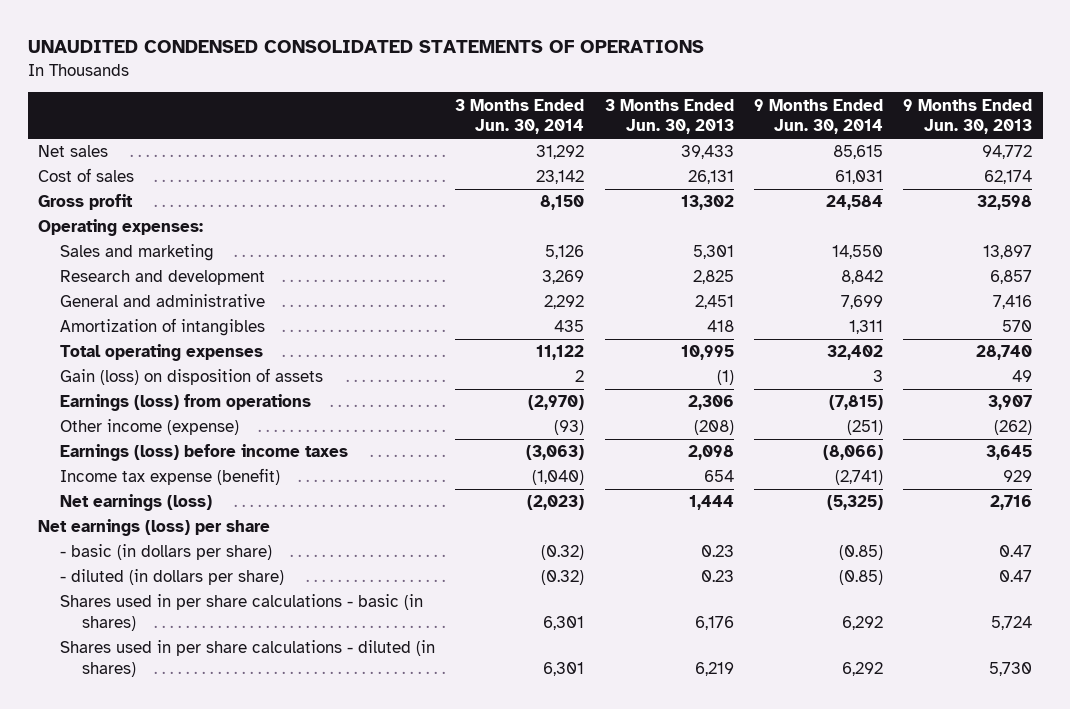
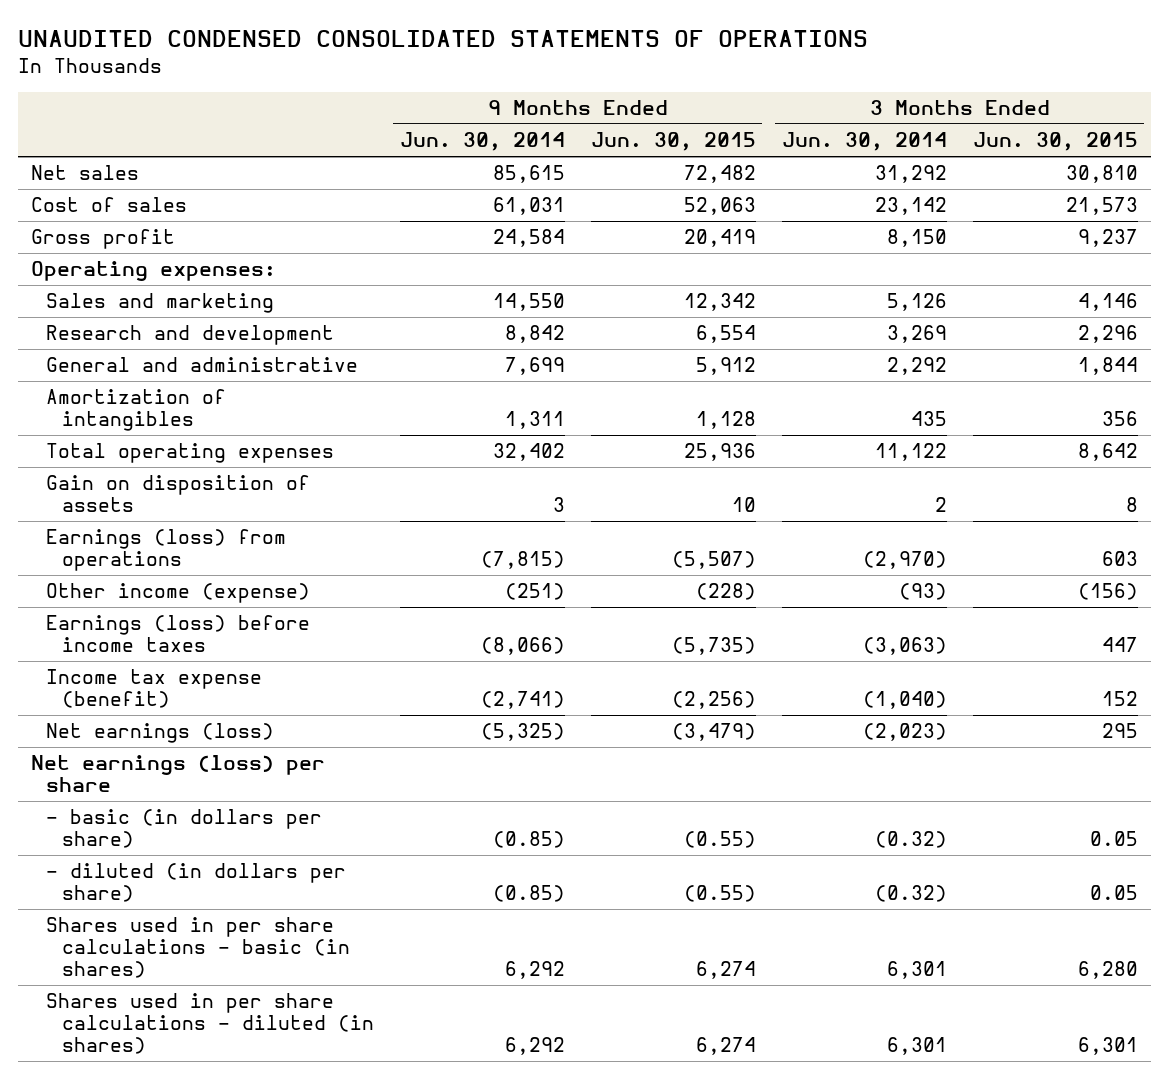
[604,98,734,134] 3 Months Ended Jun. 30, 2013 -> none
[903,98,1033,134] 9 Months Ended Jun. 30, 2013 -> none
none -> [590,132,756,152] Jun. 30, 2015
none -> [972,132,1138,152] Jun. 30, 2015
[60,368,324,386] Gain (loss) on disposition of assets -> [46,475,311,513] Gain on disposition of assets

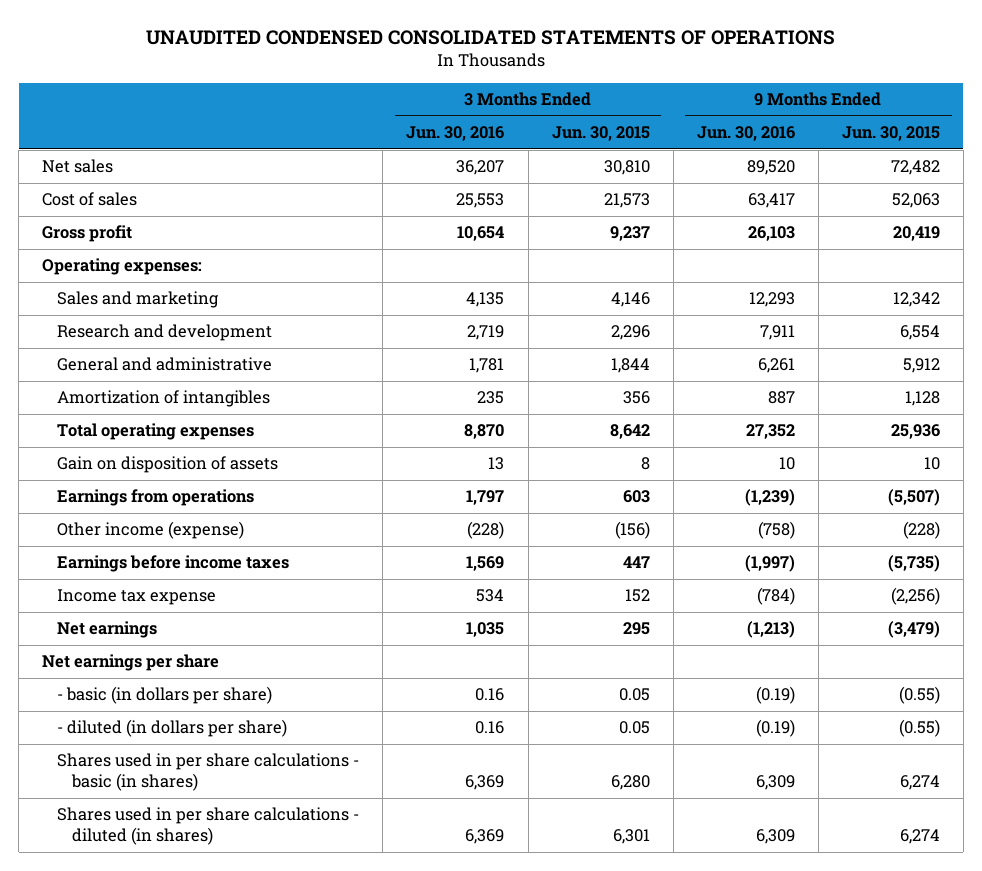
[399,132,565,152] Jun. 30, 2014 -> none
[781,132,947,152] Jun. 30, 2014 -> none
none -> [406,126,505,142] Jun. 30, 2016
none -> [696,126,795,142] Jun. 30, 2016
[46,529,287,572] Earnings (loss) from operations -> [57,489,255,507] Earnings from operations
[46,615,311,653] Earnings (loss) before income taxes -> [57,555,290,573] Earnings before income taxes
[46,669,263,709] Income tax expense (benefit) -> [57,589,217,606] Income tax expense
[46,723,275,744] Net earnings (loss) -> [57,621,158,639] Net earnings
[30,755,325,793] Net earnings (loss) per share -> [42,654,220,672] Net earnings per share

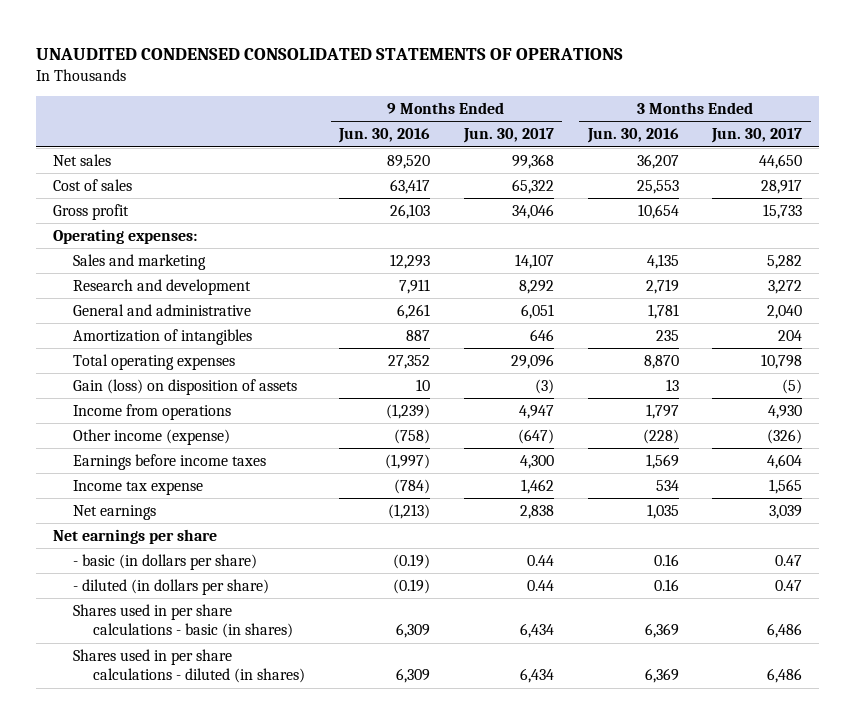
[551,126,650,142] Jun. 30, 2015 -> none
[841,126,940,142] Jun. 30, 2015 -> none
none -> [462,128,554,144] Jun. 30, 2017
none -> [711,128,803,144] Jun. 30, 2017
[57,456,279,474] Gain on disposition of assets -> [73,378,298,395] Gain (loss) on disposition of assets
[57,489,255,507] Earnings from operations -> [73,403,232,420] Income from operations

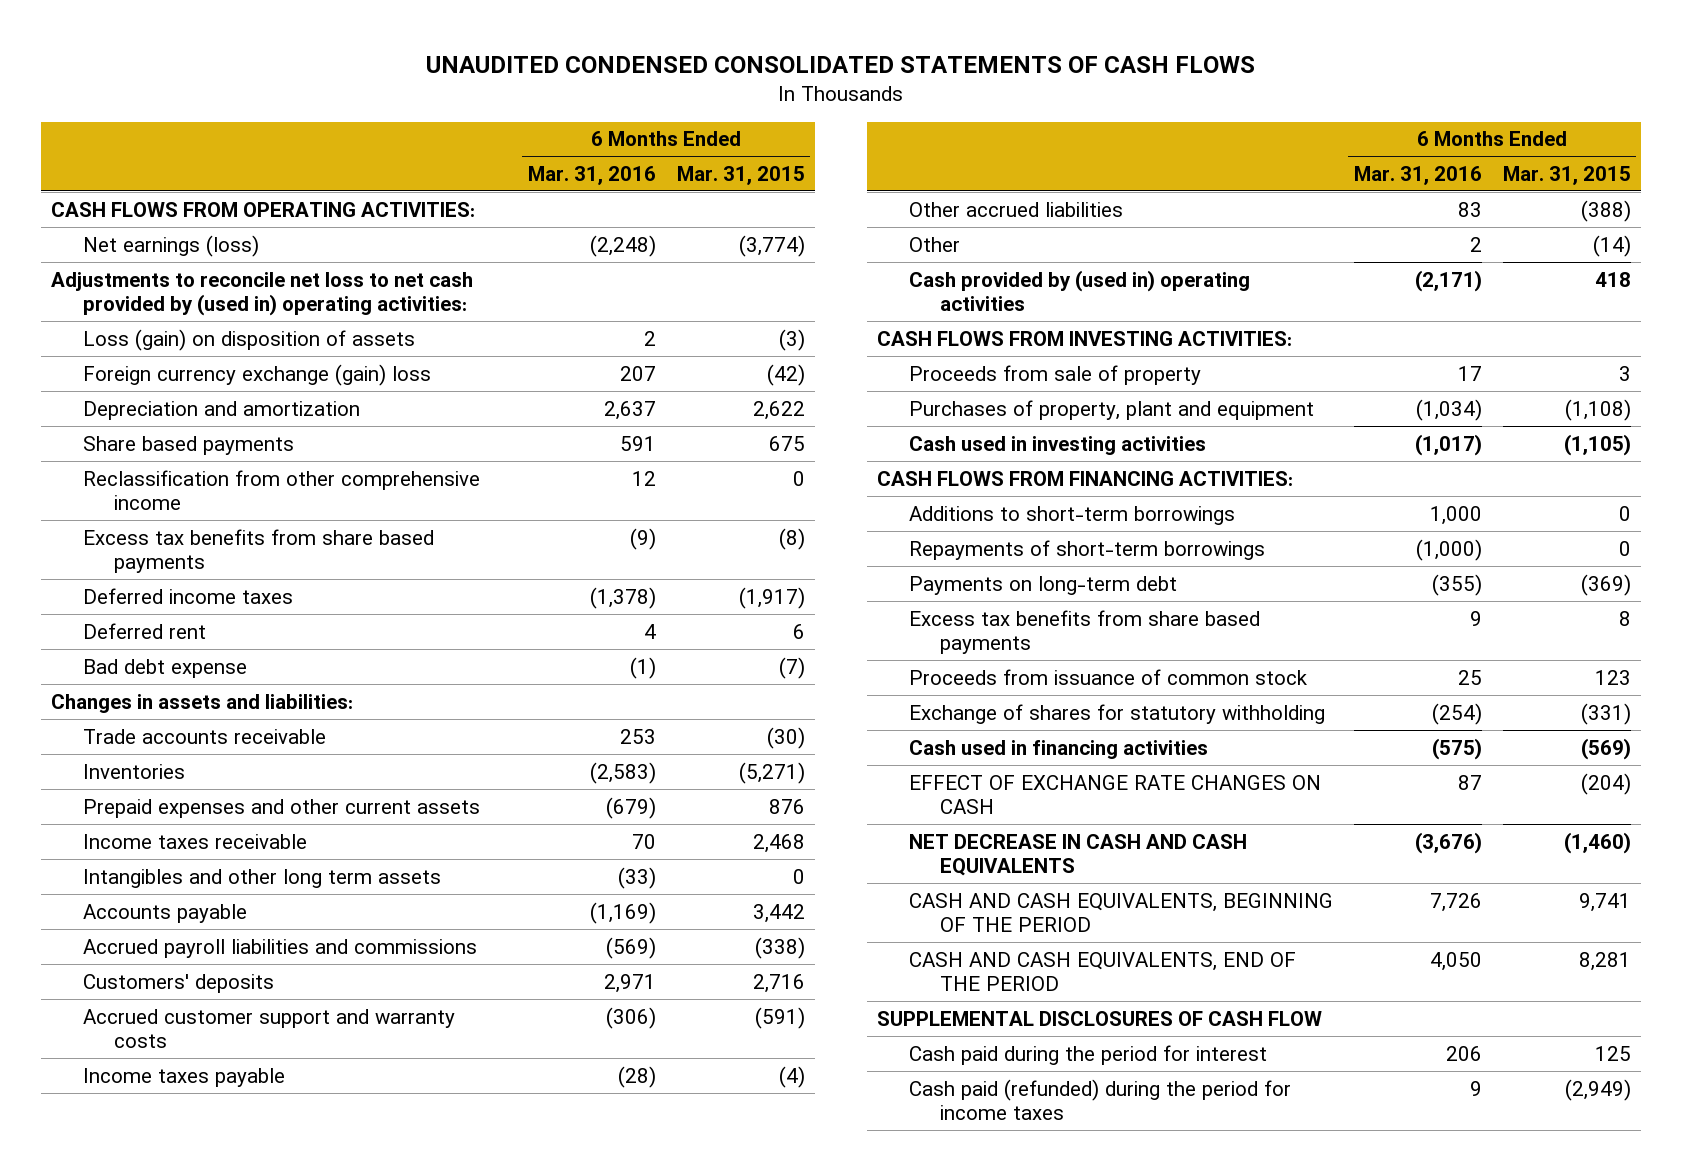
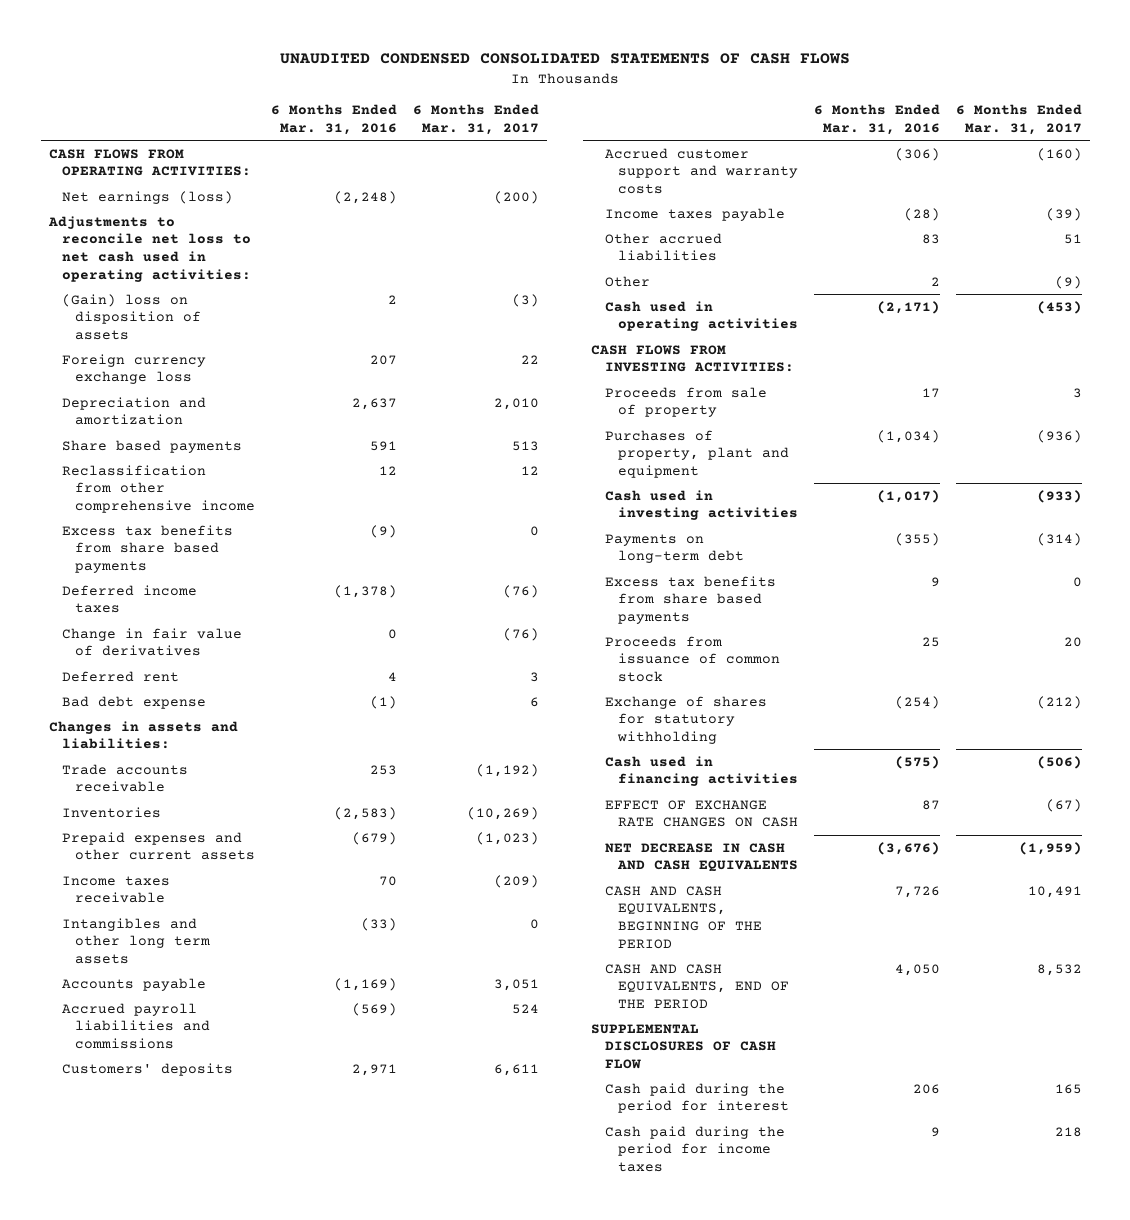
[676,166,805,186] Mar. 31, 2015 -> none
none -> [413,104,540,135] 6 Months Ended Mar. 31, 2017
[51,271,474,317] Adjustments to reconcile net loss to net cash provided by (used in) operating activities: -> [47,215,252,282] Adjustments to reconcile net loss to net cash used in operating activities:
[82,328,415,351] Loss (gain) on disposition of assets -> [62,293,202,341] (Gain) loss on disposition of assets
[82,363,431,386] Foreign currency exchange (gain) loss -> [62,353,207,385] Foreign currency exchange loss
none -> [62,627,243,657] Change in fair value of derivatives
[908,269,1250,312] Cash provided by (used in) operating activities -> [604,300,799,332] Cash used in operating activities
[877,470,1294,486] CASH FLOWS FROM FINANCING ACTIVITIES: -> none
[908,505,1235,525] Additions to short-term borrowings -> none
[908,539,1265,560] Repayments of short-term borrowings -> none
[908,1078,1291,1121] Cash paid (refunded) during the period for income taxes -> [604,1125,785,1173] Cash paid during the period for income taxes

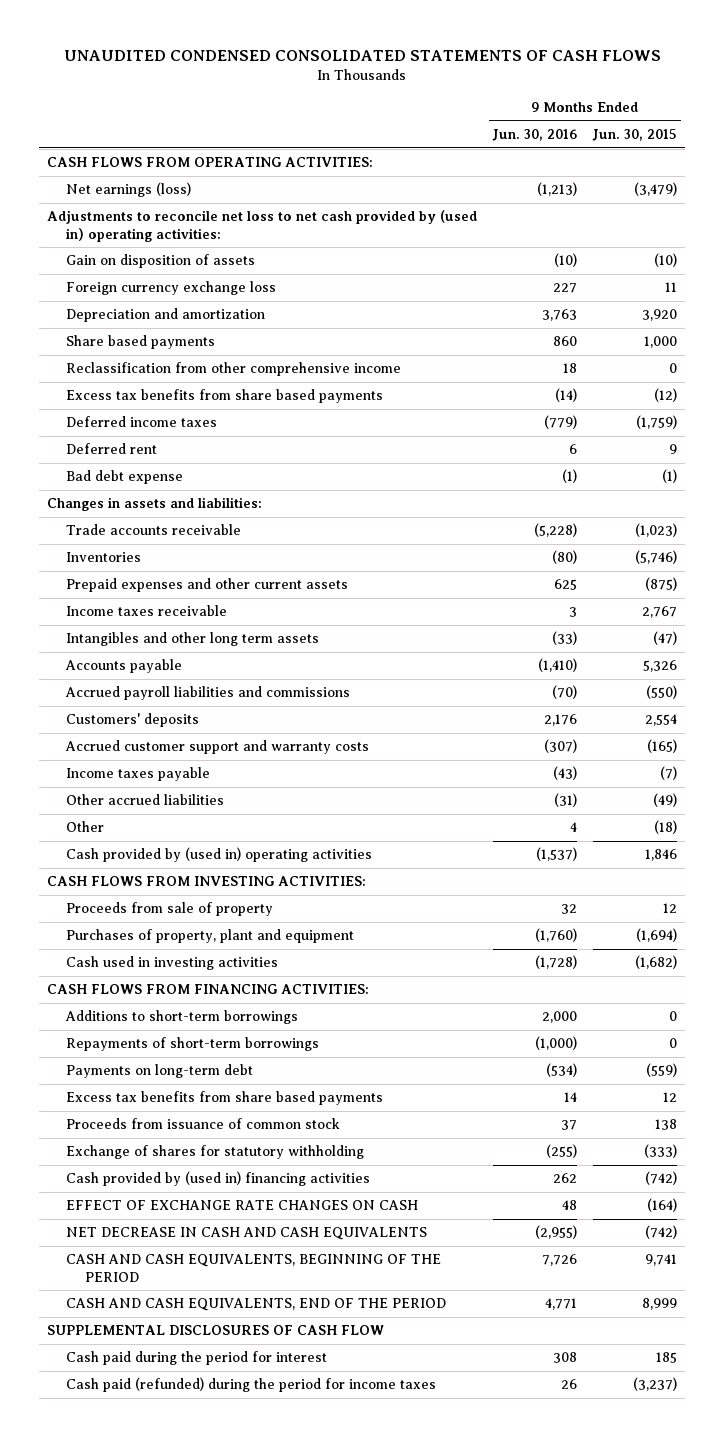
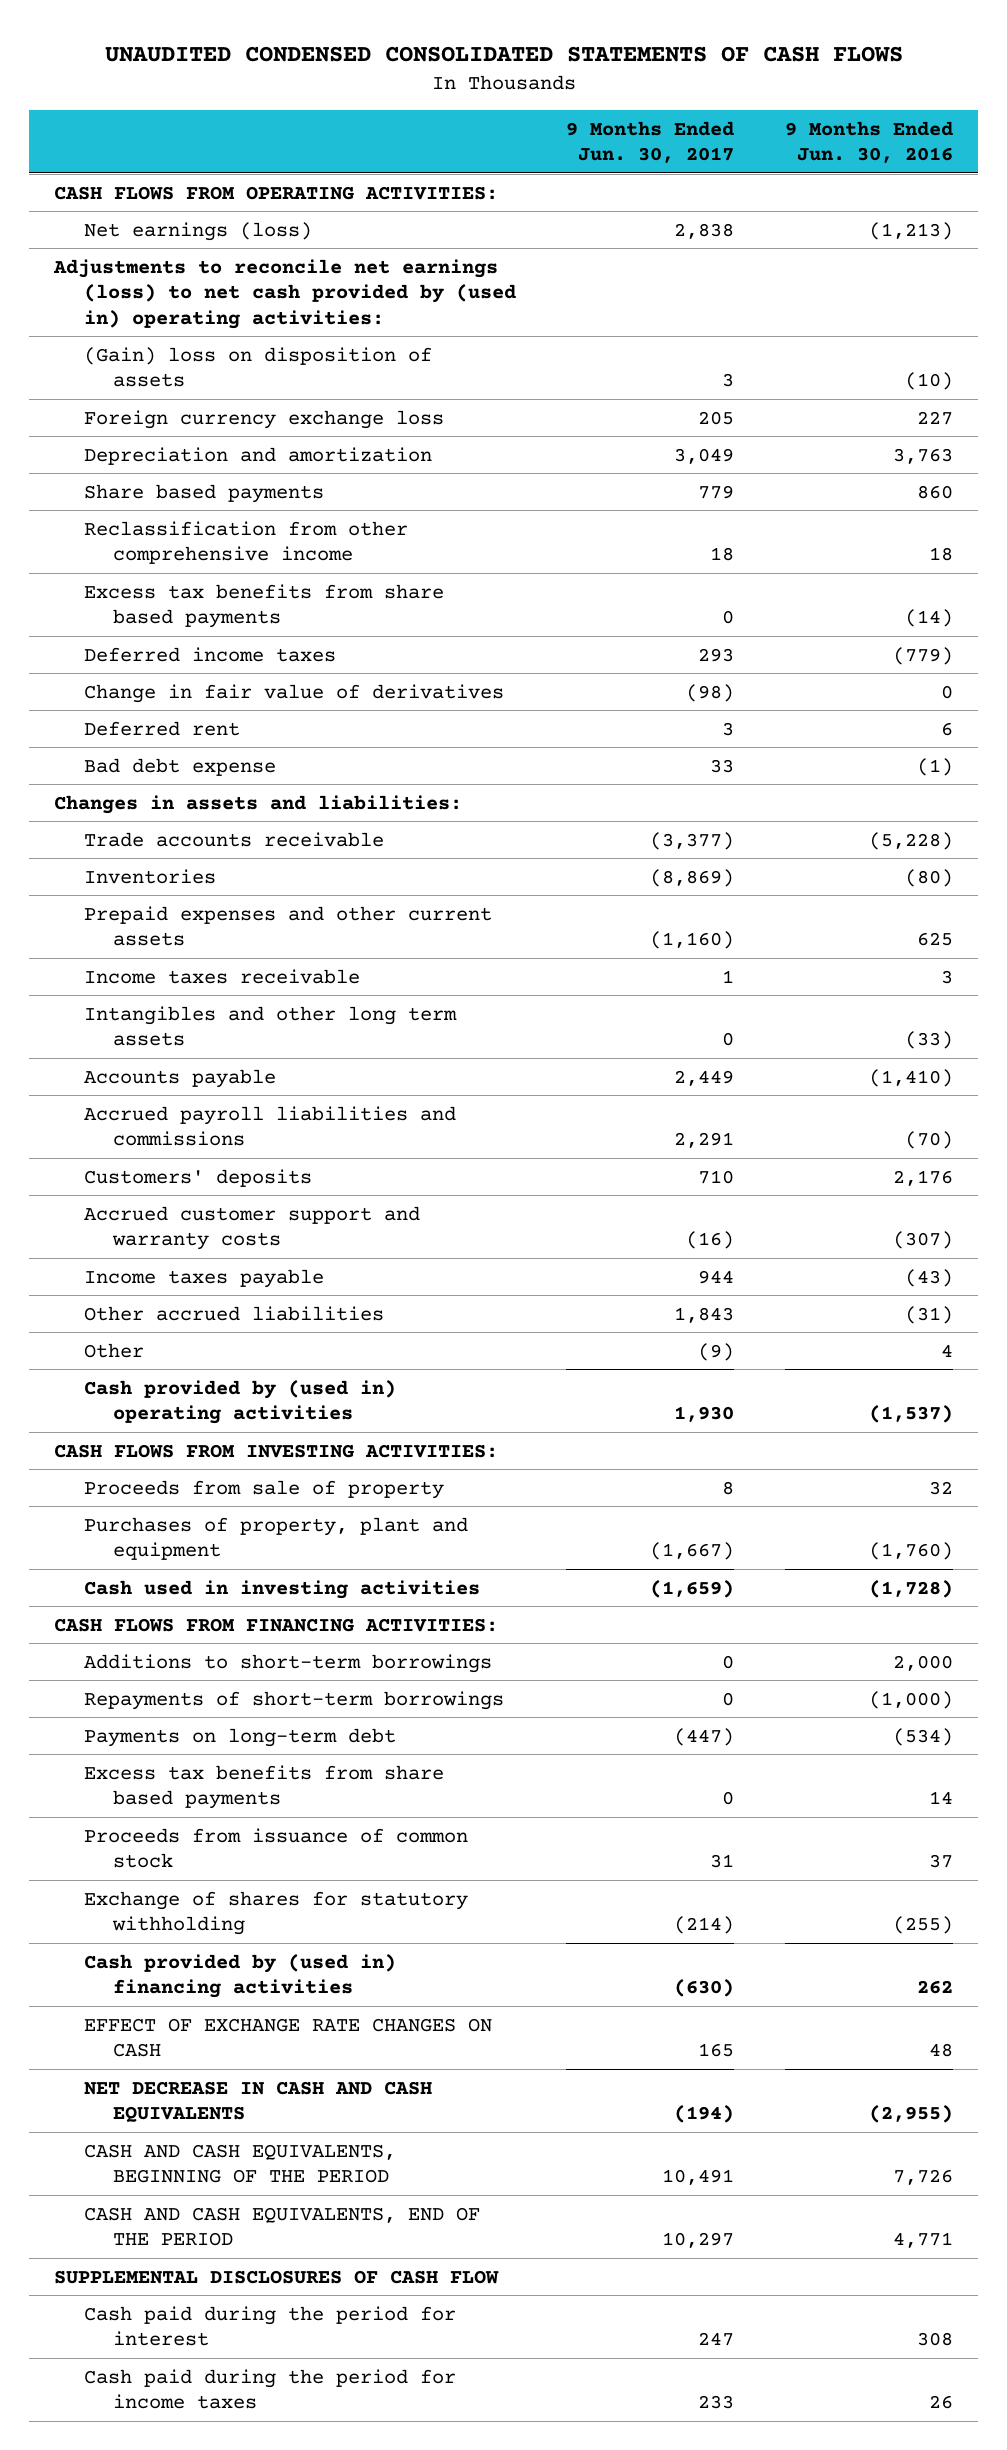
[591,129,677,142] Jun. 30, 2015 -> none
none -> [566,120,735,164] 9 Months Ended Jun. 30, 2017
[46,210,477,242] Adjustments to reconcile net loss to net cash provided by (used in) operating activities: -> [53,258,516,329] Adjustments to reconcile net earnings (loss) to net cash provided by (used in) operating activities:
[65,254,255,269] Gain on disposition of assets -> [83,346,432,388] (Gain) loss on disposition of assets
none -> [83,683,504,703] Change in fair value of derivatives
[65,1377,436,1393] Cash paid (refunded) during the period for income taxes -> [83,2368,456,2410] Cash paid during the period for income taxes

